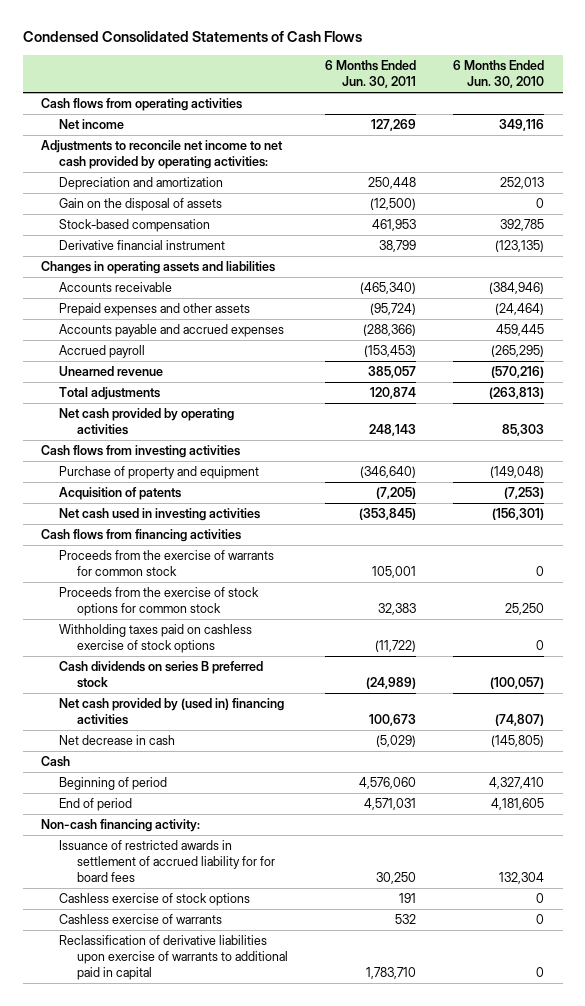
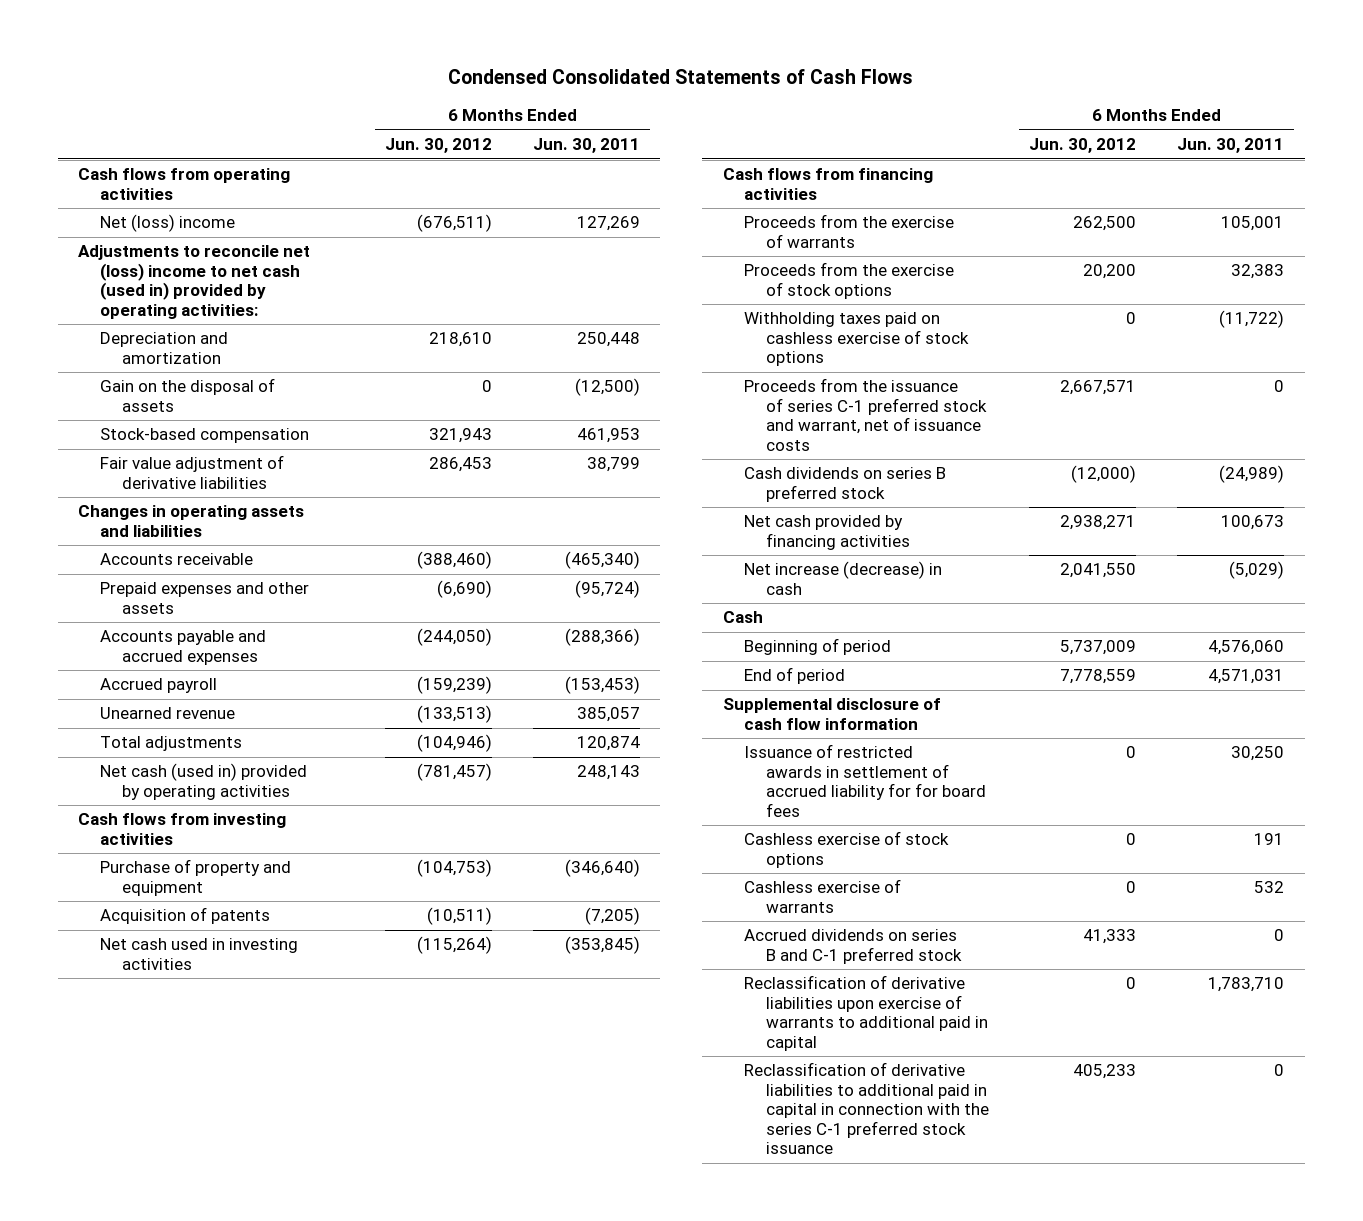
[453,59,545,88] 6 Months Ended Jun. 30, 2010 -> none
none -> [385,138,493,154] Jun. 30, 2012
[59,119,125,130] Net income -> [99,214,235,233] Net (loss) income
[41,140,284,170] Adjustments to reconcile net income to net cash provided by operating activities: -> [78,245,311,319] Adjustments to reconcile net (loss) income to net cash (used in) provided by operating activities:
[59,240,226,251] Derivative financial instrument -> [99,455,284,489] Fair value adjustment of derivative liabilities
[59,408,235,436] Net cash provided by operating activities -> [99,763,307,800] Net cash (used in) provided by operating activities
[59,550,275,577] Proceeds from the exercise of warrants for common stock -> [744,214,955,248] Proceeds from the exercise of warrants
[59,587,260,617] Proceeds from the exercise of stock options for common stock -> [744,262,955,299] Proceeds from the exercise of stock options
none -> [744,378,987,451] Proceeds from the issuance of series C-1 preferred stock and warrant, net of issuance costs
[59,698,285,726] Net cash provided by (used in) financing activities -> [744,515,910,550] Net cash provided by financing activities
[59,735,176,746] Net decrease in cash -> [744,561,943,595] Net increase (decrease) in cash
[41,819,201,833] Non-cash financing activity: -> none
none -> [722,698,941,730] Supplemental disclosure of cash flow information
none -> [744,929,962,964] Accrued dividends on series B and C-1 preferred stock
none -> [744,1062,989,1155] Reclassification of derivative liabilities to additional paid in capital in connection with the series C-1 preferred stock issuance

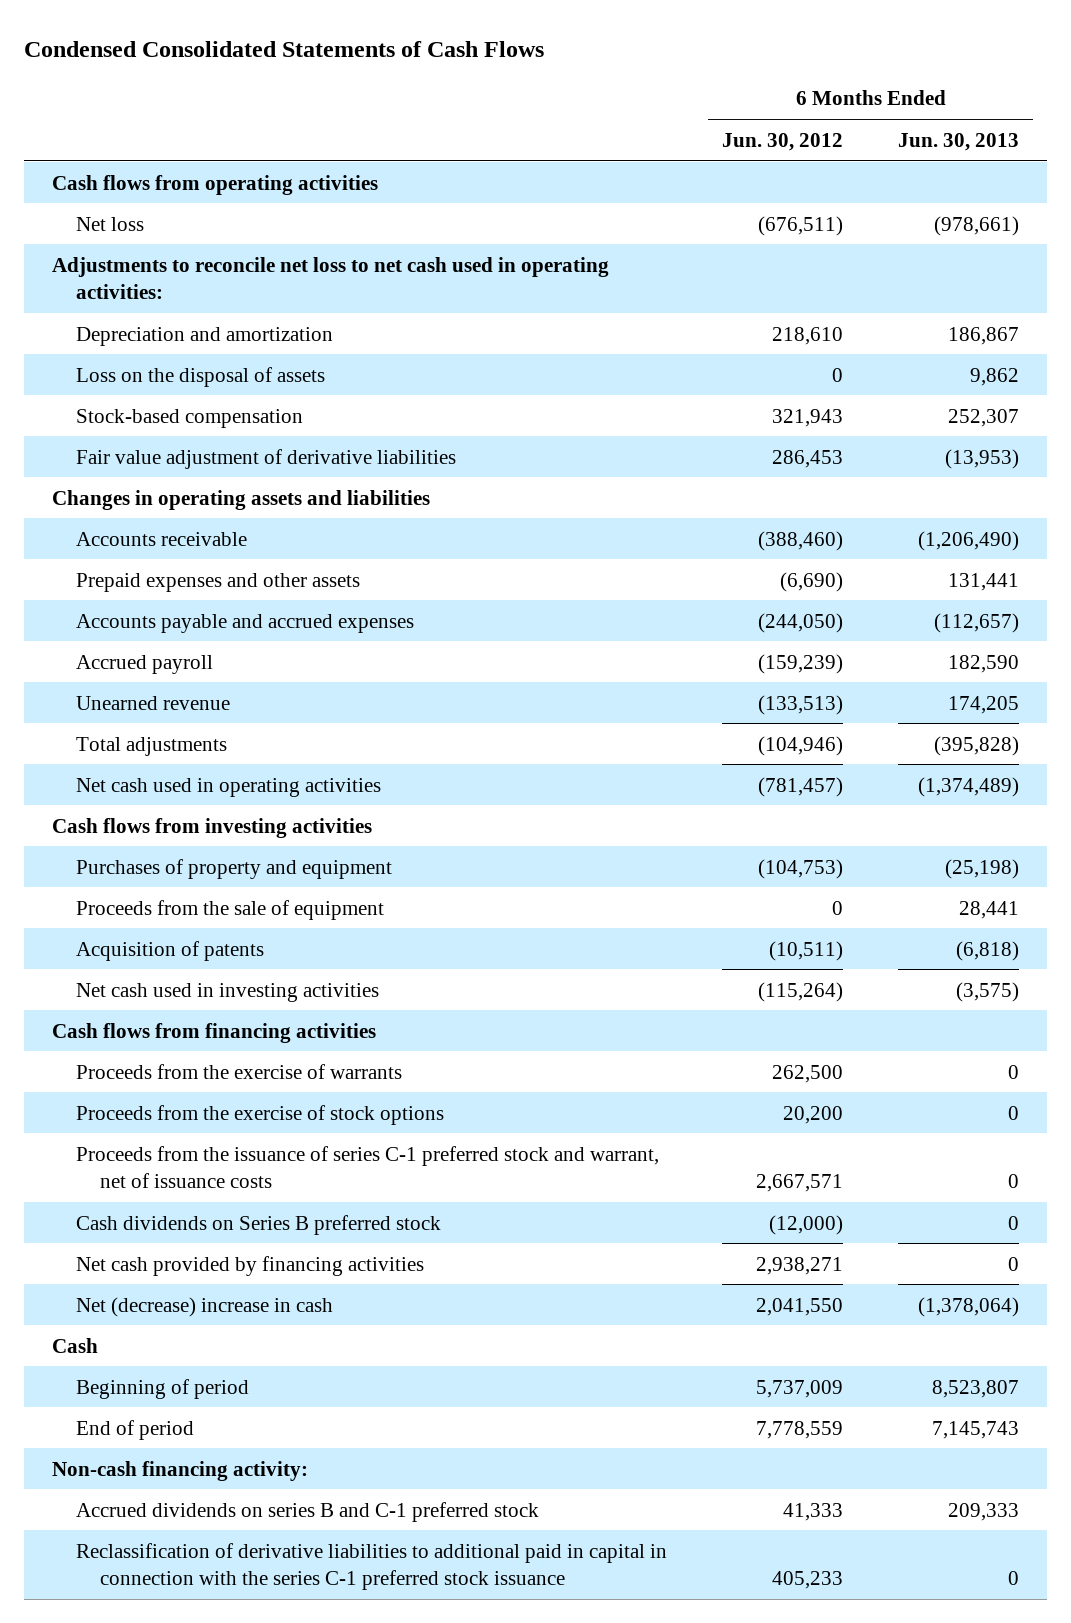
[532,138,640,154] Jun. 30, 2011 -> none
none -> [898,132,1020,151] Jun. 30, 2013
[99,214,235,233] Net (loss) income -> [75,216,144,231] Net loss
[78,245,311,319] Adjustments to reconcile net (loss) income to net cash (used in) provided by operating activities: -> [51,256,609,299] Adjustments to reconcile net loss to net cash used in operating activities:
[99,378,275,412] Gain on the disposal of assets -> [75,366,325,387] Loss on the disposal of assets
[99,763,307,800] Net cash (used in) provided by operating activities -> [75,777,381,797] Net cash used in operating activities
[99,859,291,896] Purchase of property and equipment -> [75,858,392,879] Purchases of property and equipment
none -> [75,899,384,920] Proceeds from the sale of equipment
[744,312,969,367] Withholding taxes paid on cashless exercise of stock options -> none
[744,467,947,502] Cash dividends on series B preferred stock -> [75,1214,441,1235] Cash dividends on Series B preferred stock
[744,561,943,595] Net increase (decrease) in cash -> [75,1296,333,1317] Net (decrease) increase in cash
[722,698,941,730] Supplemental disclosure of cash flow information -> none
[744,744,986,817] Issuance of restricted awards in settlement of accrued liability for for board fees -> none
[744,831,950,868] Cashless exercise of stock options -> none
[744,879,902,913] Cashless exercise of warrants -> none
none -> [51,1460,308,1481] Non-cash financing activity:
[744,975,988,1051] Reclassification of derivative liabilities upon exercise of warrants to additional paid in capital -> none

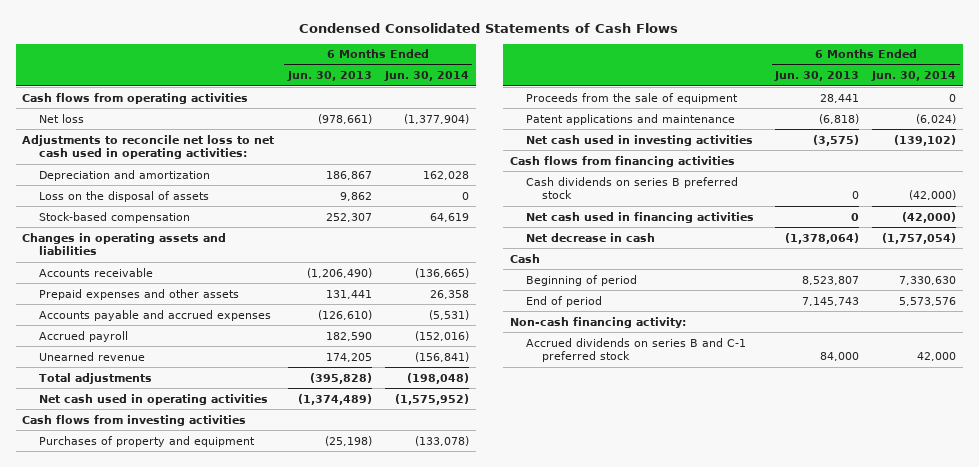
[722,132,844,151] Jun. 30, 2012 -> none
none -> [383,71,469,82] Jun. 30, 2014
[75,448,456,469] Fair value adjustment of derivative liabilities -> none
[934,612,1020,633] (112,657) -> [317,309,372,320] (126,610)
[75,940,264,961] Acquisition of patents -> [526,113,736,125] Patent applications and maintenance
[75,1063,402,1079] Proceeds from the exercise of warrants -> none
[75,1104,444,1125] Proceeds from the exercise of stock options -> none
[75,1145,659,1188] Proceeds from the issuance of series C-1 preferred stock and warrant, net of issuance costs -> none
[75,1214,441,1235] Cash dividends on Series B preferred stock -> [526,176,739,200] Cash dividends on series B preferred stock
[75,1255,424,1276] Net cash provided by financing activities -> [526,211,755,223] Net cash used in financing activities
[75,1296,333,1317] Net (decrease) increase in cash -> [526,232,656,242] Net decrease in cash
[75,1542,667,1590] Reclassification of derivative liabilities to additional paid in capital in connection with the series C-1 preferred stock issuance -> none
[948,1502,1020,1521] 209,333 -> [820,352,860,362] 84,000

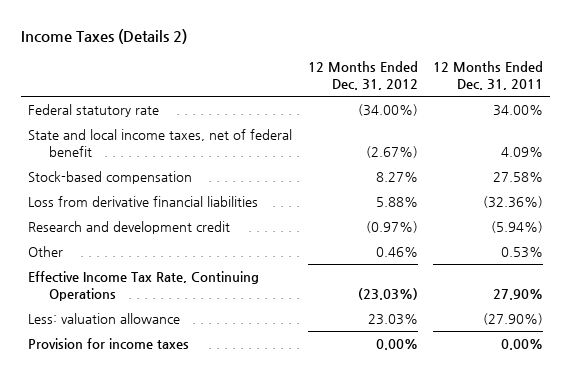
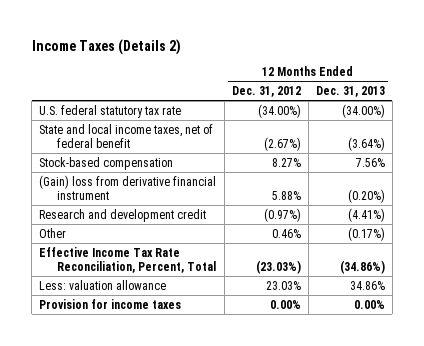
[432,61,543,91] 12 Months Ended Dec. 31, 2011 -> none
none -> [315,86,385,98] Dec. 31, 2013
[28,103,160,117] Federal statutory rate -> [39,104,182,118] U.S. federal statutory tax rate
[28,195,259,207] Loss from derivative financial liabilities -> [39,174,217,201] (Gain) loss from derivative financial instrument
[28,270,260,301] Effective Income Tax Rate, Continuing Operations -> [39,246,216,274] Effective Income Tax Rate Reconciliation, Percent, Total

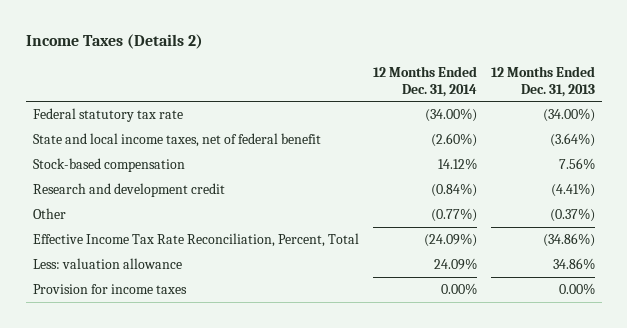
[231,86,301,98] Dec. 31, 2012 -> none
none -> [372,65,477,97] 12 Months Ended Dec. 31, 2014
[39,104,182,118] U.S. federal statutory tax rate -> [32,107,183,122] Federal statutory tax rate
[39,174,217,201] (Gain) loss from derivative financial instrument -> none
[347,226,385,241] (0.17%) -> [549,207,595,222] (0.37%)

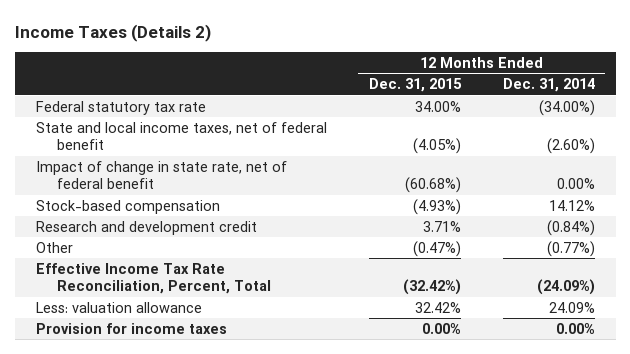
[490,65,595,97] 12 Months Ended Dec. 31, 2013 -> none
none -> [368,78,462,93] Dec. 31, 2015
none -> [35,160,287,190] Impact of change in state rate, net of federal benefit

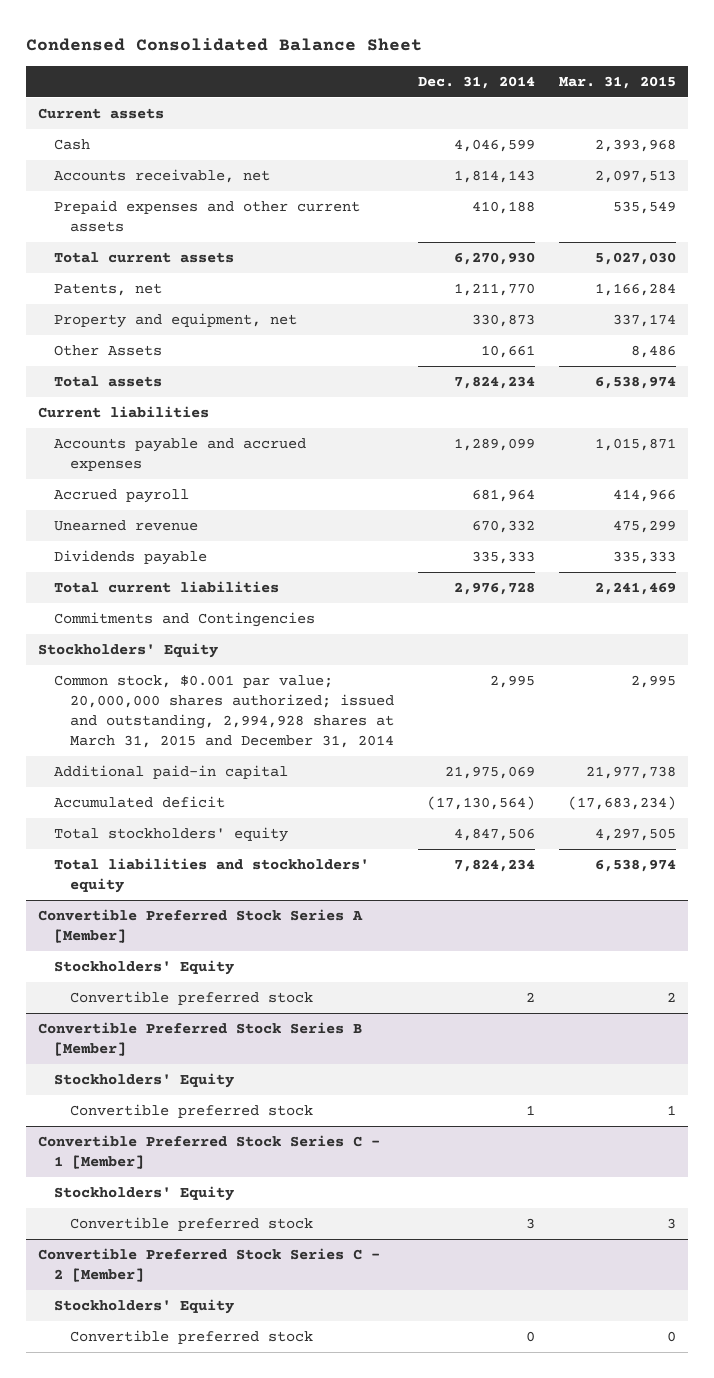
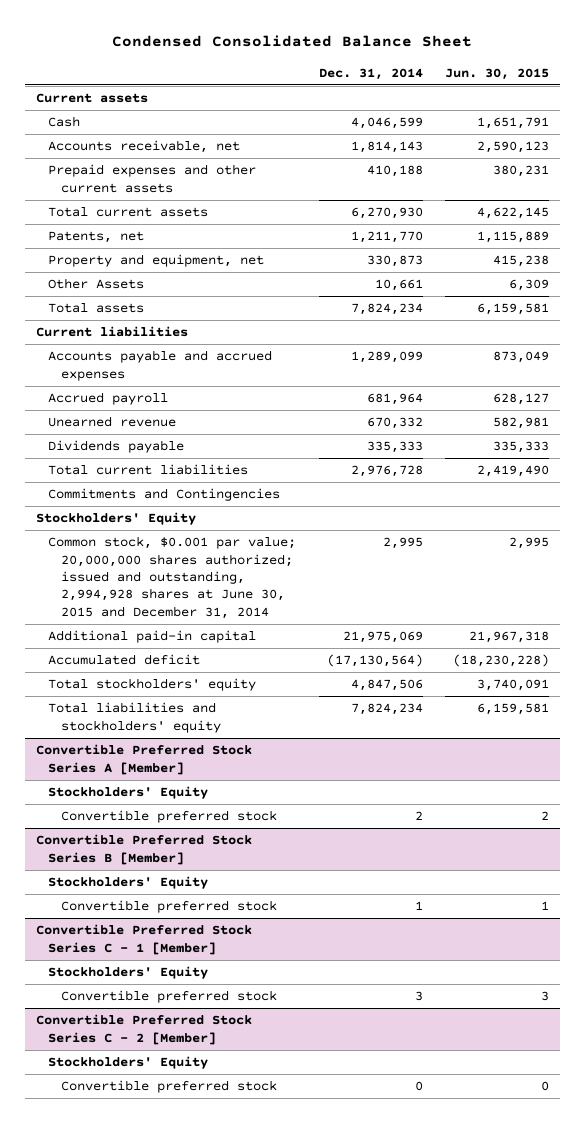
[558,75,676,89] Mar. 31, 2015 -> none
none -> [444,67,549,80] Jun. 30, 2015
[54,674,395,749] Common stock, $0.001 par value; 20,000,000 shares authorized; issued and outstanding, 2,994,928 shares at March 31, 2015 and December 31, 2014 -> [48,536,297,619] Common stock, $0.001 par value; 20,000,000 shares authorized; issued and outstanding, 2,994,928 shares at June 30, 2015 and December 31, 2014

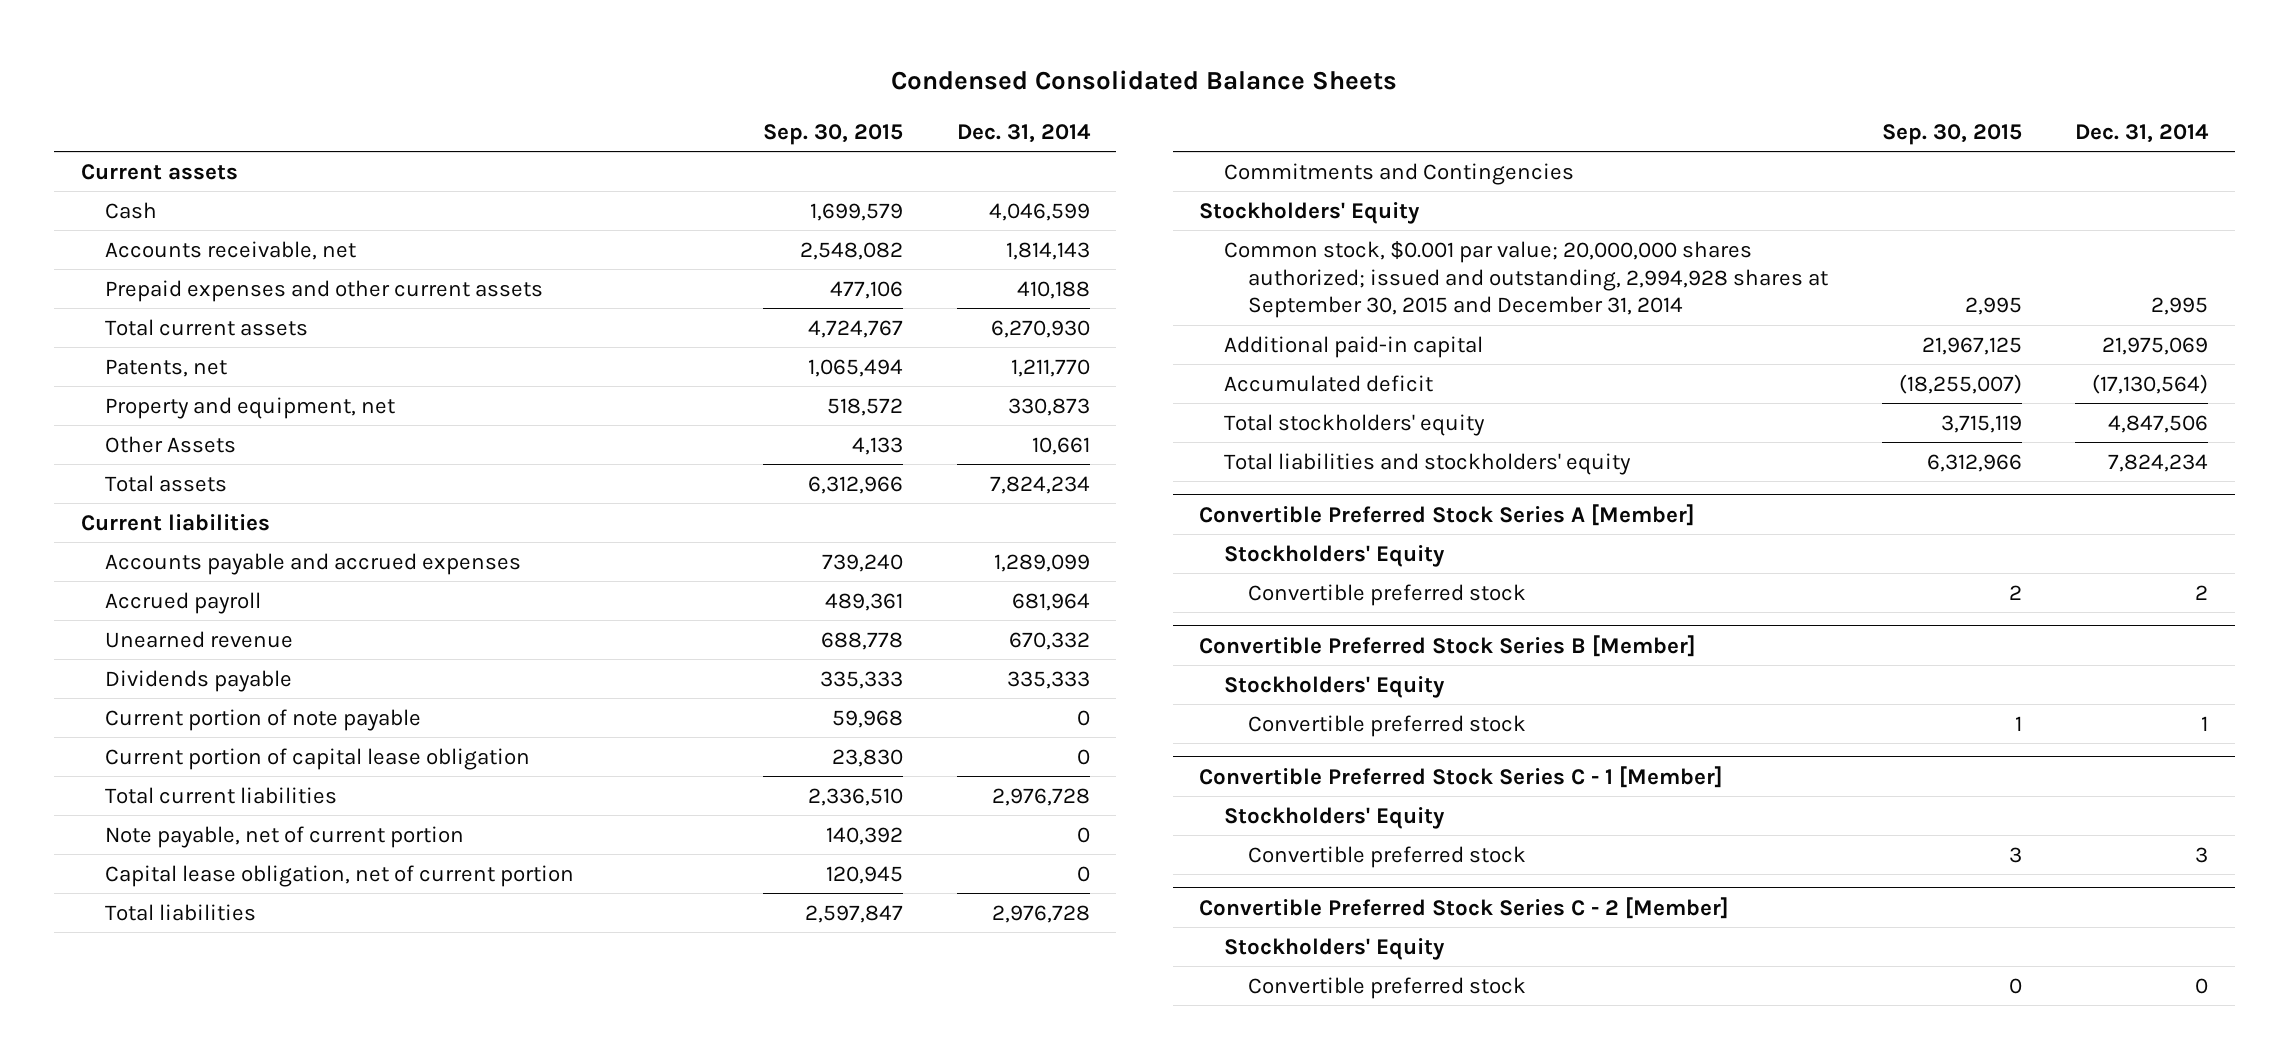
[112,35,473,48] Condensed Consolidated Balance Sheet -> [891,70,1398,91] Condensed Consolidated Balance Sheets
[444,67,549,80] Jun. 30, 2015 -> none
none -> [763,123,904,145] Sep. 30, 2015
none -> [105,708,422,731] Current portion of note payable
none -> [105,747,531,770] Current portion of capital lease obligation
none -> [105,825,465,848] Note payable, net of current portion
none -> [105,864,575,887] Capital lease obligation, net of current portion
none -> [105,903,257,921] Total liabilities
[48,536,297,619] Common stock, $0.001 par value; 20,000,000 shares authorized; issued and outstanding, 2,994,928 shares at June 30, 2015 and December 31, 2014 -> [1223,240,1829,319] Common stock, $0.001 par value; 20,000,000 shares authorized; issued and outstanding, 2,994,928 shares at September 30, 2015 and December 31, 2014

